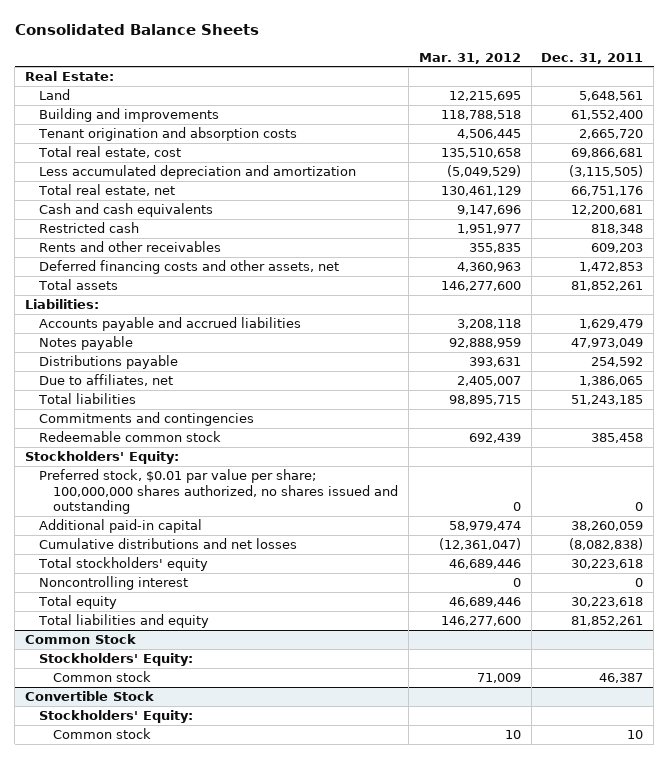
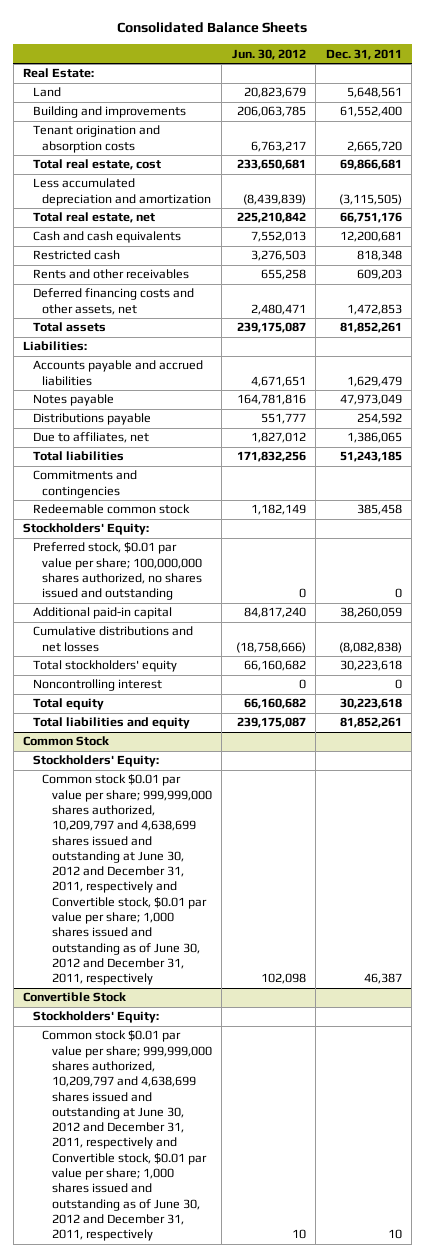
[418,52,521,64] Mar. 31, 2012 -> none
none -> [231,48,306,60] Jun. 30, 2012
[53,671,152,683] Common stock -> [42,774,212,986] Common stock $0.01 par value per share; 999,999,000 shares authorized, 10,209,797 and 4,638,699 shares issued and outstanding at June 30, 2012 and December 31, 2011, respectively and Convertible stock, $0.01 par value per share; 1,000 shares issued and outstanding as of June 30, 2012 and December 31, 2011, respectively
[53,728,152,740] Common stock -> [42,1030,212,1242] Common stock $0.01 par value per share; 999,999,000 shares authorized, 10,209,797 and 4,638,699 shares issued and outstanding at June 30, 2012 and December 31, 2011, respectively and Convertible stock, $0.01 par value per share; 1,000 shares issued and outstanding as of June 30, 2012 and December 31, 2011, respectively

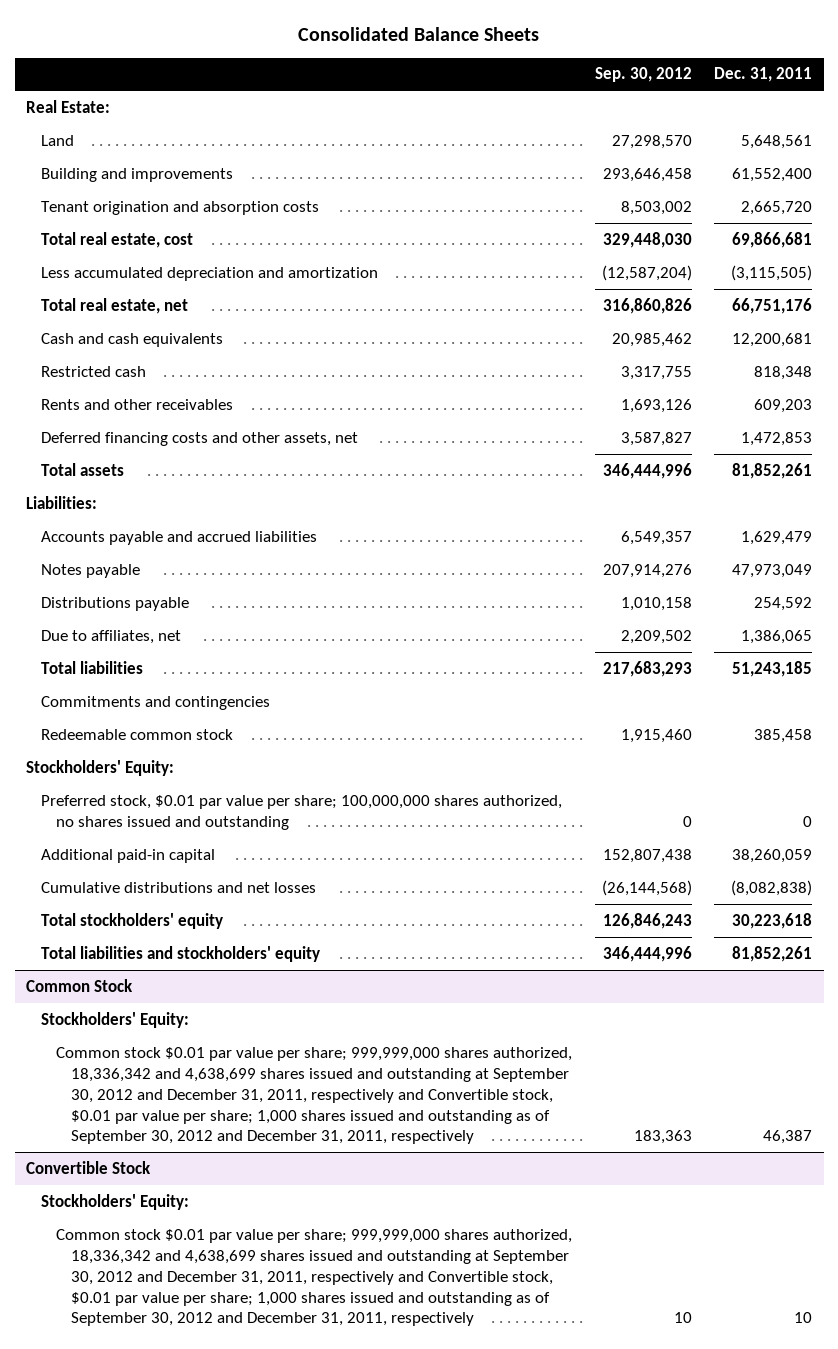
[231,48,306,60] Jun. 30, 2012 -> none
none -> [594,67,692,83] Sep. 30, 2012
[32,679,162,692] Noncontrolling interest -> none
[32,698,104,711] Total equity -> none
[32,717,190,730] Total liabilities and equity -> [40,945,320,962] Total liabilities and stockholders' equity
[42,774,212,986] Common stock $0.01 par value per share; 999,999,000 shares authorized, 10,209,797 and 4,638,699 shares issued and outstanding at June 30, 2012 and December 31, 2011, respectively and Convertible stock, $0.01 par value per share; 1,000 shares issued and outstanding as of June 30, 2012 and December 31, 2011, respectively -> [55,1046,572,1145] Common stock $0.01 par value per share; 999,999,000 shares authorized, 18,336,342 and 4,638,699 shares issued and outstanding at September 30, 2012 and December 31, 2011, respectively and Convertible stock, $0.01 par value per share; 1,000 shares issued and outstanding as of September 30, 2012 and December 31, 2011, respectively
[42,1030,212,1242] Common stock $0.01 par value per share; 999,999,000 shares authorized, 10,209,797 and 4,638,699 shares issued and outstanding at June 30, 2012 and December 31, 2011, respectively and Convertible stock, $0.01 par value per share; 1,000 shares issued and outstanding as of June 30, 2012 and December 31, 2011, respectively -> [55,1228,572,1327] Common stock $0.01 par value per share; 999,999,000 shares authorized, 18,336,342 and 4,638,699 shares issued and outstanding at September 30, 2012 and December 31, 2011, respectively and Convertible stock, $0.01 par value per share; 1,000 shares issued and outstanding as of September 30, 2012 and December 31, 2011, respectively

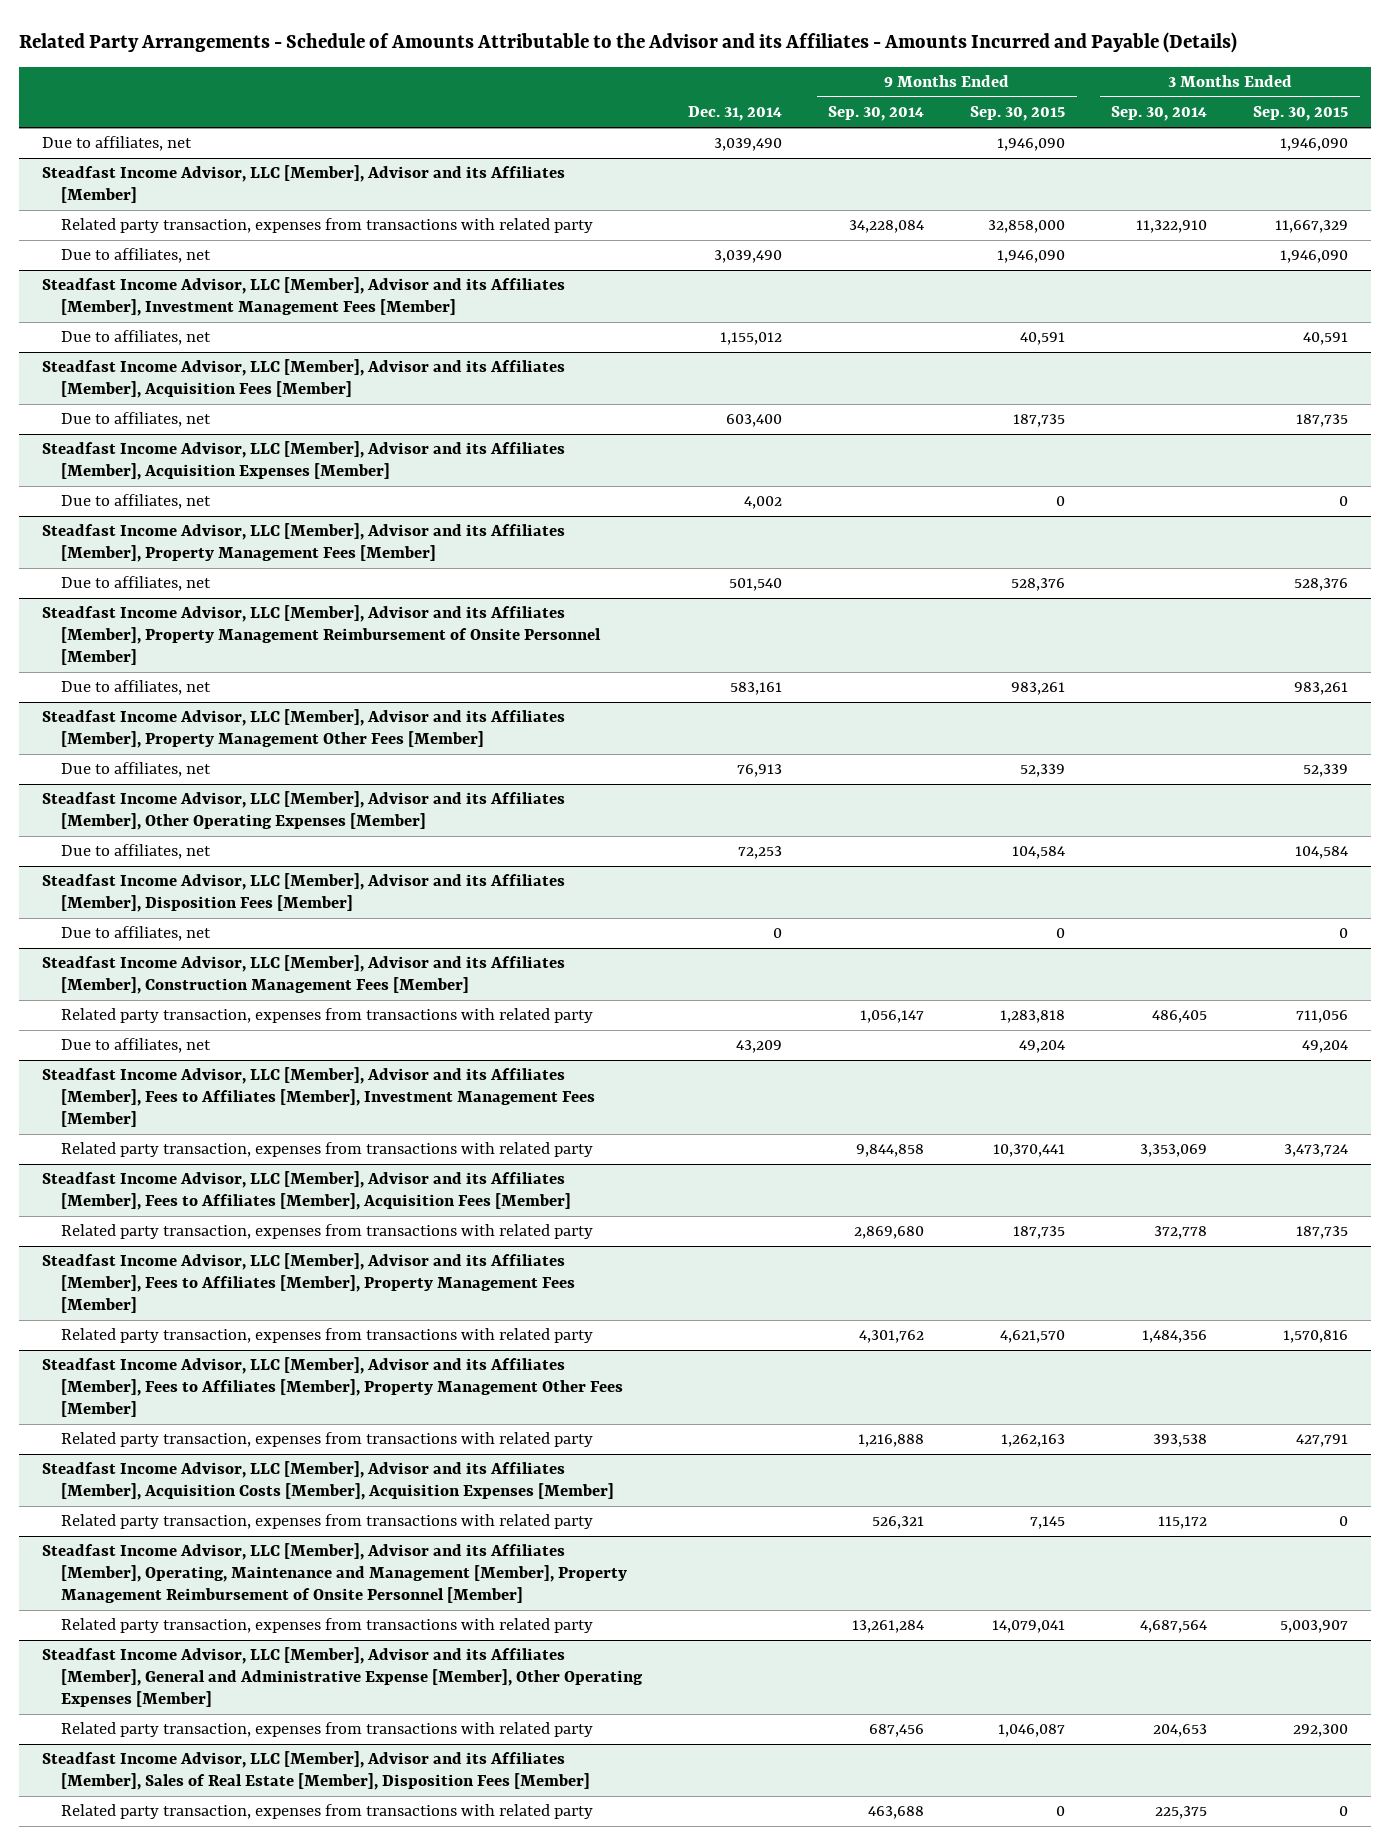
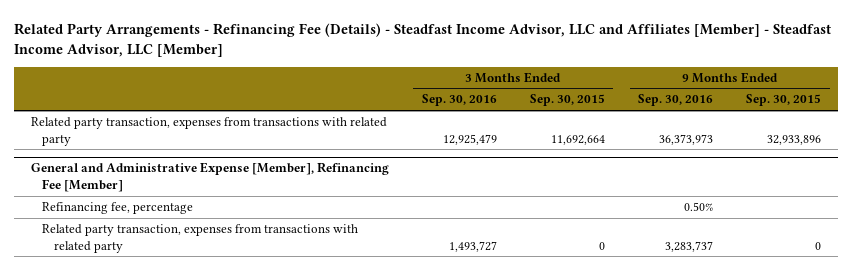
[18,31,1237,53] Related Party Arrangements - Schedule of Amounts Attributable to the Advisor and its Affiliates - Amounts Incurred and Payable (Details) -> [13,22,831,57] Related Party Arrangements - Refinancing Fee (Details) - Steadfast Income Advisor, LLC and Affiliates [Member] - Steadfast Income Advisor, LLC [Member]
[688,106,783,122] Dec. 31, 2014 -> none
[828,106,925,122] Sep. 30, 2014 -> none
[1111,106,1208,122] Sep. 30, 2014 -> none
none -> [421,94,497,107] Sep. 30, 2016
none -> [638,94,714,107] Sep. 30, 2016
[41,136,192,152] Due to affiliates, net -> none
[41,165,565,204] Steadfast Income Advisor, LLC [Member], Advisor and its Affiliates [Member] -> none
[61,248,212,264] Due to affiliates, net -> none
[41,277,565,317] Steadfast Income Advisor, LLC [Member], Advisor and its Affiliates [Member], Investment Management Fees [Member] -> none
[61,330,212,346] Due to affiliates, net -> none
[41,359,565,399] Steadfast Income Advisor, LLC [Member], Advisor and its Affiliates [Member], Acquisition Fees [Member] -> none
[61,412,212,428] Due to affiliates, net -> none
[41,441,565,481] Steadfast Income Advisor, LLC [Member], Advisor and its Affiliates [Member], Acquisition Expenses [Member] -> none
[61,494,212,510] Due to affiliates, net -> none
[41,523,565,563] Steadfast Income Advisor, LLC [Member], Advisor and its Affiliates [Member], Property Management Fees [Member] -> none
[61,576,212,592] Due to affiliates, net -> none
[41,605,602,666] Steadfast Income Advisor, LLC [Member], Advisor and its Affiliates [Member], Property Management Reimbursement of Onsite Personnel [Member] -> none
[61,680,212,696] Due to affiliates, net -> none
[41,709,565,749] Steadfast Income Advisor, LLC [Member], Advisor and its Affiliates [Member], Property Management Other Fees [Member] -> none
[61,762,212,778] Due to affiliates, net -> none
[41,791,565,831] Steadfast Income Advisor, LLC [Member], Advisor and its Affiliates [Member], Other Operating Expenses [Member] -> none
[61,844,212,860] Due to affiliates, net -> none
[41,873,565,913] Steadfast Income Advisor, LLC [Member], Advisor and its Affiliates [Member], Disposition Fees [Member] -> none
[61,926,212,942] Due to affiliates, net -> none
[41,955,565,995] Steadfast Income Advisor, LLC [Member], Advisor and its Affiliates [Member], Construction Management Fees [Member] -> none
[61,1008,594,1024] Related party transaction, expenses from transactions with related party -> none
[61,1038,212,1054] Due to affiliates, net -> none
[41,1067,596,1128] Steadfast Income Advisor, LLC [Member], Advisor and its Affiliates [Member], Fees to Affiliates [Member], Investment Management Fees [Member] -> none
[61,1142,594,1158] Related party transaction, expenses from transactions with related party -> none
[41,1171,572,1211] Steadfast Income Advisor, LLC [Member], Advisor and its Affiliates [Member], Fees to Affiliates [Member], Acquisition Fees [Member] -> none
[61,1224,594,1240] Related party transaction, expenses from transactions with related party -> none
[41,1253,576,1314] Steadfast Income Advisor, LLC [Member], Advisor and its Affiliates [Member], Fees to Affiliates [Member], Property Management Fees [Member] -> none
[61,1328,594,1344] Related party transaction, expenses from transactions with related party -> none
[41,1357,624,1418] Steadfast Income Advisor, LLC [Member], Advisor and its Affiliates [Member], Fees to Affiliates [Member], Property Management Other Fees [Member] -> none
[61,1432,594,1448] Related party transaction, expenses from transactions with related party -> none
[41,1461,615,1501] Steadfast Income Advisor, LLC [Member], Advisor and its Affiliates [Member], Acquisition Costs [Member], Acquisition Expenses [Member] -> none
[61,1514,594,1530] Related party transaction, expenses from transactions with related party -> none
[41,1543,628,1604] Steadfast Income Advisor, LLC [Member], Advisor and its Affiliates [Member], Operating, Maintenance and Management [Member], Property Management Reimbursement of Onsite Personnel [Member] -> none
[61,1618,594,1634] Related party transaction, expenses from transactions with related party -> none
[41,1647,644,1708] Steadfast Income Advisor, LLC [Member], Advisor and its Affiliates [Member], General and Administrative Expense [Member], Other Operating Expenses [Member] -> none
[61,1722,594,1738] Related party transaction, expenses from transactions with related party -> none
[41,1751,591,1791] Steadfast Income Advisor, LLC [Member], Advisor and its Affiliates [Member], Sales of Real Estate [Member], Disposition Fees [Member] -> none
[988,220,1066,234] 32,858,000 -> [767,134,822,145] 32,933,896
[1275,220,1349,234] 11,667,329 -> [550,134,605,145] 11,692,664
none -> [30,162,389,192] General and Administrative Expense [Member], Refinancing Fee [Member]
none -> [42,202,194,215] Refinancing fee, percentage

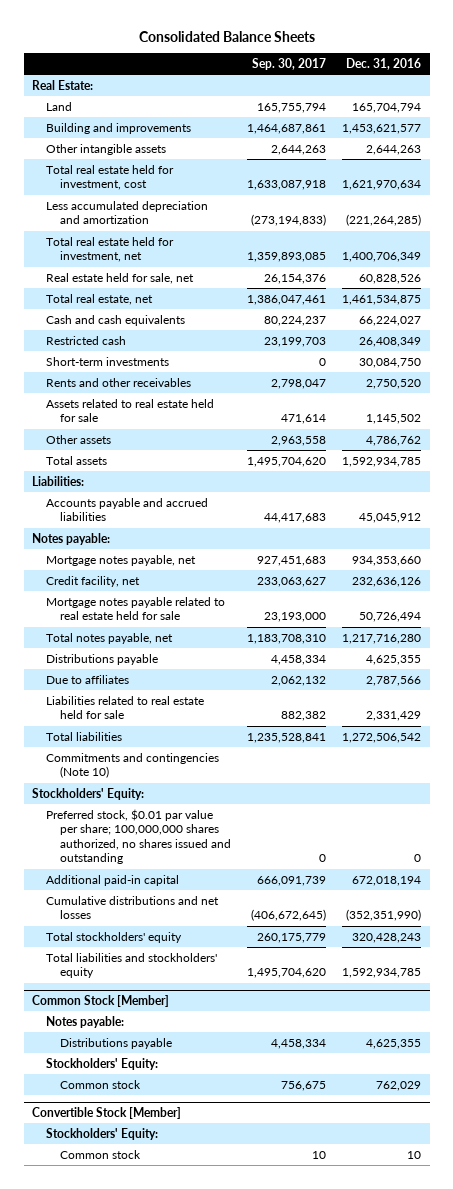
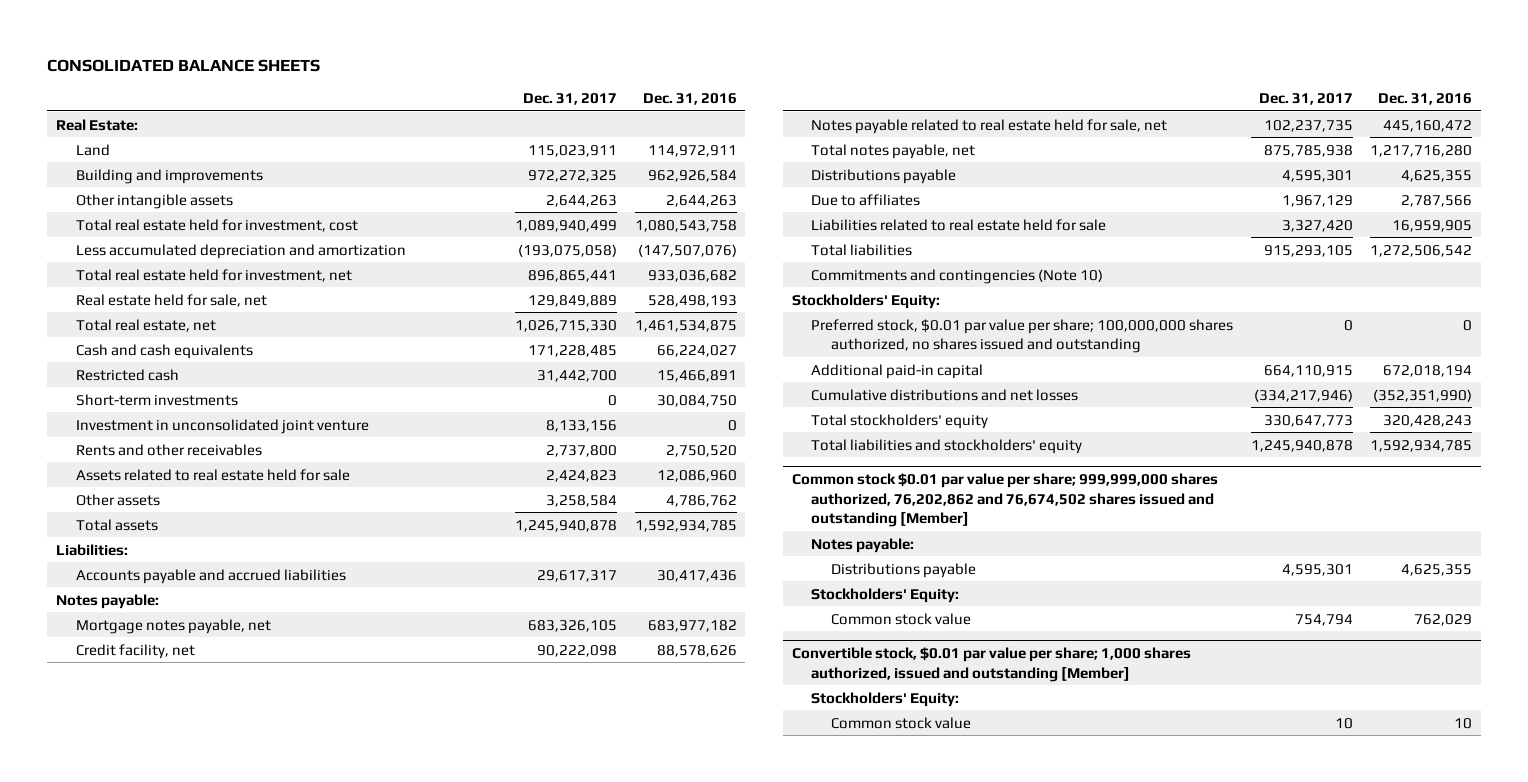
[138,30,315,42] Consolidated Balance Sheets -> [47,58,321,72] CONSOLIDATED BALANCE SHEETS
[252,57,327,70] Sep. 30, 2017 -> none
none -> [523,93,618,106] Dec. 31, 2017
[352,102,422,113] 165,704,794 -> [647,144,737,157] 114,972,911
[342,123,422,134] 1,453,621,577 -> [647,169,737,182] 962,926,584
[342,180,422,191] 1,621,970,634 -> [634,219,737,232] 1,080,543,758
[346,214,422,227] (221,264,285) -> [637,243,737,257] (147,507,076)
[342,252,422,263] 1,400,706,349 -> [647,269,737,282] 933,036,682
[359,273,422,284] 60,828,526 -> [647,294,737,307] 528,498,193
[359,336,422,347] 26,408,349 -> [656,369,737,382] 15,466,891
none -> [75,418,369,434] Investment in unconsolidated joint venture
[366,414,422,425] 1,145,502 -> [656,469,737,482] 12,086,960
[359,513,422,524] 45,045,912 -> [656,569,737,582] 30,417,436
[352,555,422,566] 934,353,660 -> [647,619,737,632] 683,977,182
[352,576,422,587] 232,636,126 -> [656,644,737,657] 88,578,626
[45,596,225,621] Mortgage notes payable related to real estate held for sale -> [811,118,1168,134] Notes payable related to real estate held for sale, net
[359,612,422,623] 50,726,494 -> [1383,119,1473,132] 445,160,472
[366,711,422,722] 2,331,429 -> [1392,219,1473,232] 16,959,905
[31,994,169,1007] Common Stock [Member] -> [791,473,1218,527] Common stock $0.01 par value per share; 999,999,000 shares authorized, 76,202,862 and 76,674,502 shares issued and outstanding [Member]
[59,1079,141,1089] Common stock -> [830,612,971,625] Common stock value
[31,1106,181,1119] Convertible Stock [Member] -> [791,647,1191,682] Convertible stock, $0.01 par value per share; 1,000 shares authorized, issued and outstanding [Member]
[59,1149,141,1159] Common stock -> [830,716,971,729] Common stock value

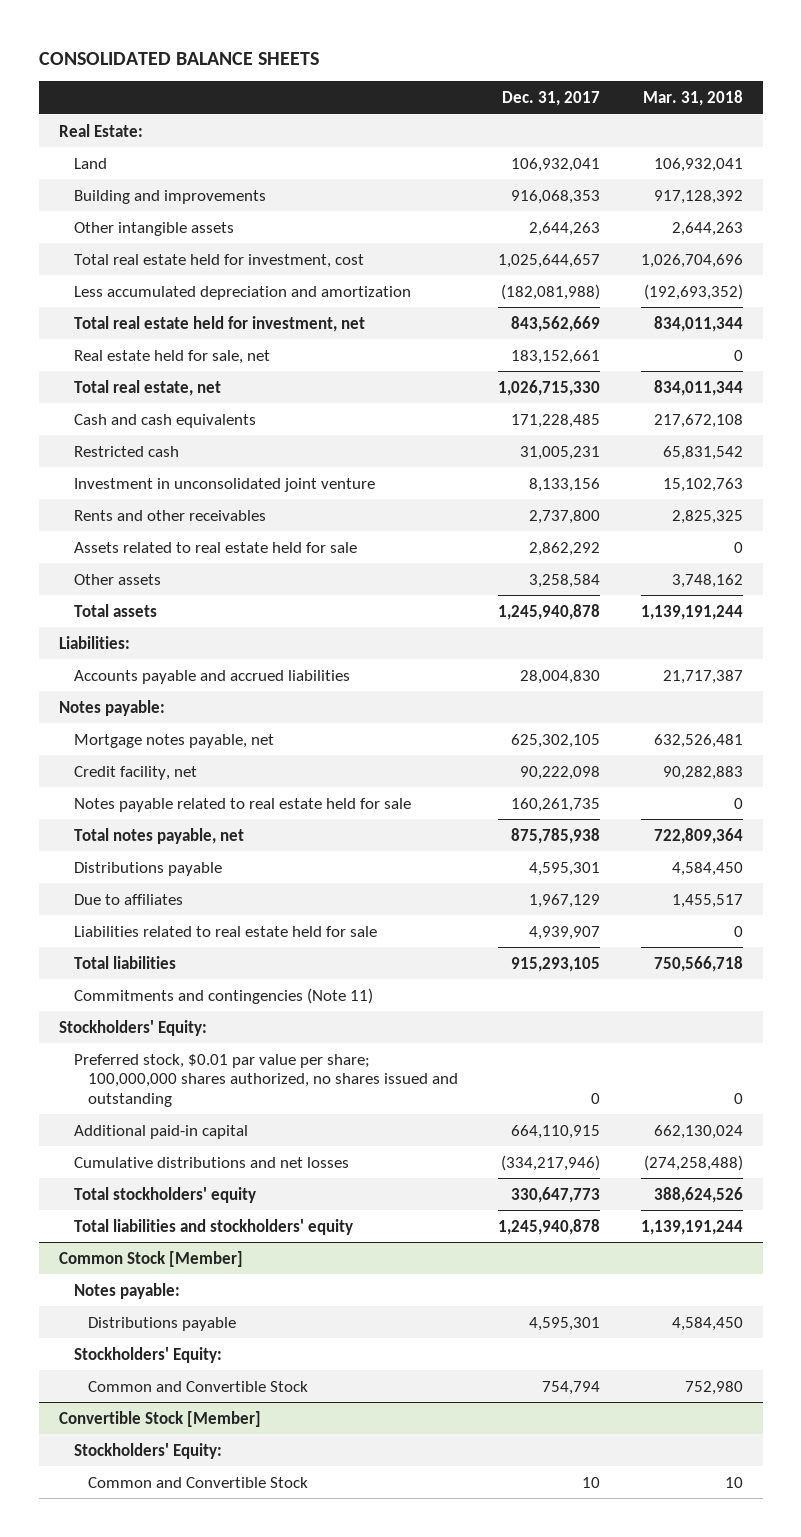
[642,93,737,106] Dec. 31, 2016 -> none
none -> [642,90,743,107] Mar. 31, 2018
[528,144,618,157] 115,023,911 -> [511,157,601,172] 106,932,041
[528,169,618,182] 972,272,325 -> [511,189,601,204] 916,068,353
[515,219,618,232] 1,089,940,499 -> [498,253,601,268] 1,025,644,657
[518,243,618,257] (193,075,058) -> [501,283,601,300] (182,081,988)
[528,269,618,282] 896,865,441 -> [511,315,601,332] 843,562,669
[528,294,618,307] 129,849,889 -> [511,349,601,364] 183,152,661
[75,393,238,406] Short-term investments -> none
[537,369,618,382] 31,442,700 -> [520,445,601,460] 31,005,231
[546,469,618,482] 2,424,823 -> [529,541,601,556] 2,862,292
[537,569,618,582] 29,617,317 -> [520,669,601,684] 28,004,830
[528,619,618,632] 683,326,105 -> [511,733,601,748] 625,302,105
[811,118,1168,134] Notes payable related to real estate held for sale, net -> [73,797,411,812] Notes payable related to real estate held for sale
[1263,119,1353,132] 102,237,735 -> [511,797,601,812] 160,261,735
[1281,219,1353,232] 3,327,420 -> [529,925,601,940] 4,939,907
[811,268,1104,284] Commitments and contingencies (Note 10) -> [73,987,373,1004] Commitments and contingencies (Note 11)
[791,473,1218,527] Common stock $0.01 par value per share; 999,999,000 shares authorized, 76,202,862 and 76,674,502 shares issued and outstanding [Member] -> [58,1250,243,1267] Common Stock [Member]
[830,612,971,625] Common stock value -> [88,1380,309,1392] Common and Convertible Stock
[791,647,1191,682] Convertible stock, $0.01 par value per share; 1,000 shares authorized, issued and outstanding [Member] -> [58,1410,261,1427] Convertible Stock [Member]
[830,716,971,729] Common stock value -> [88,1476,309,1488] Common and Convertible Stock

